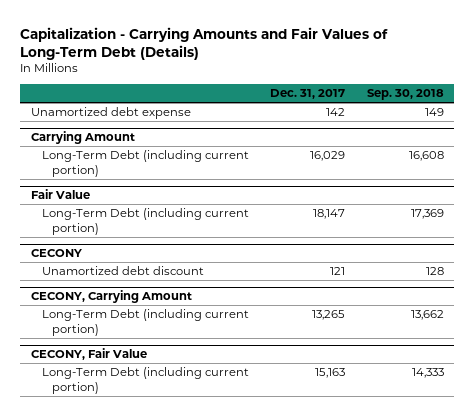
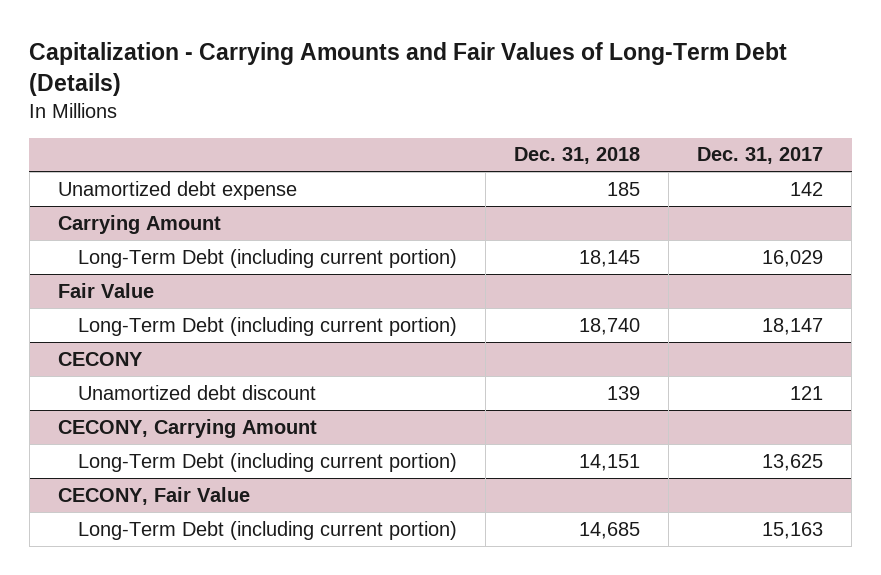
[366,89,444,101] Sep. 30, 2018 -> none
none -> [514,147,641,165] Dec. 31, 2018
[312,310,346,321] 13,265 -> [762,453,824,471] 13,625

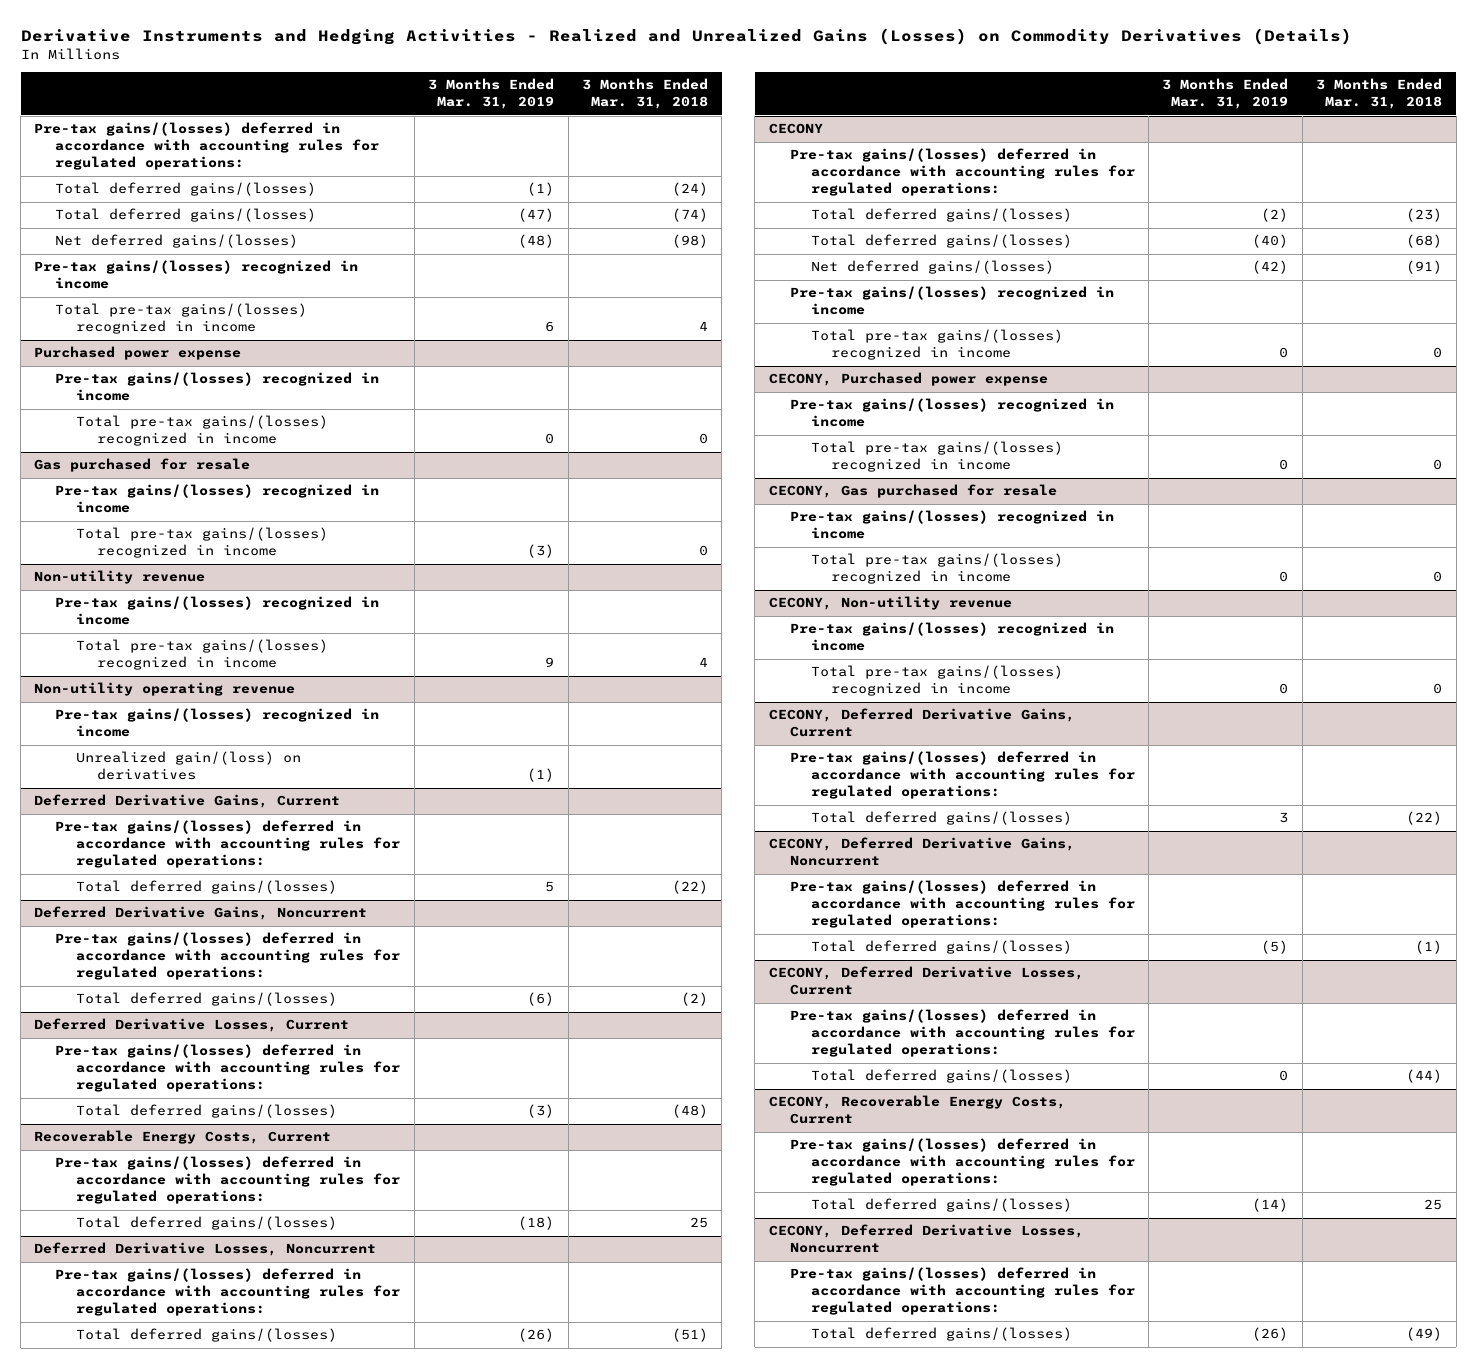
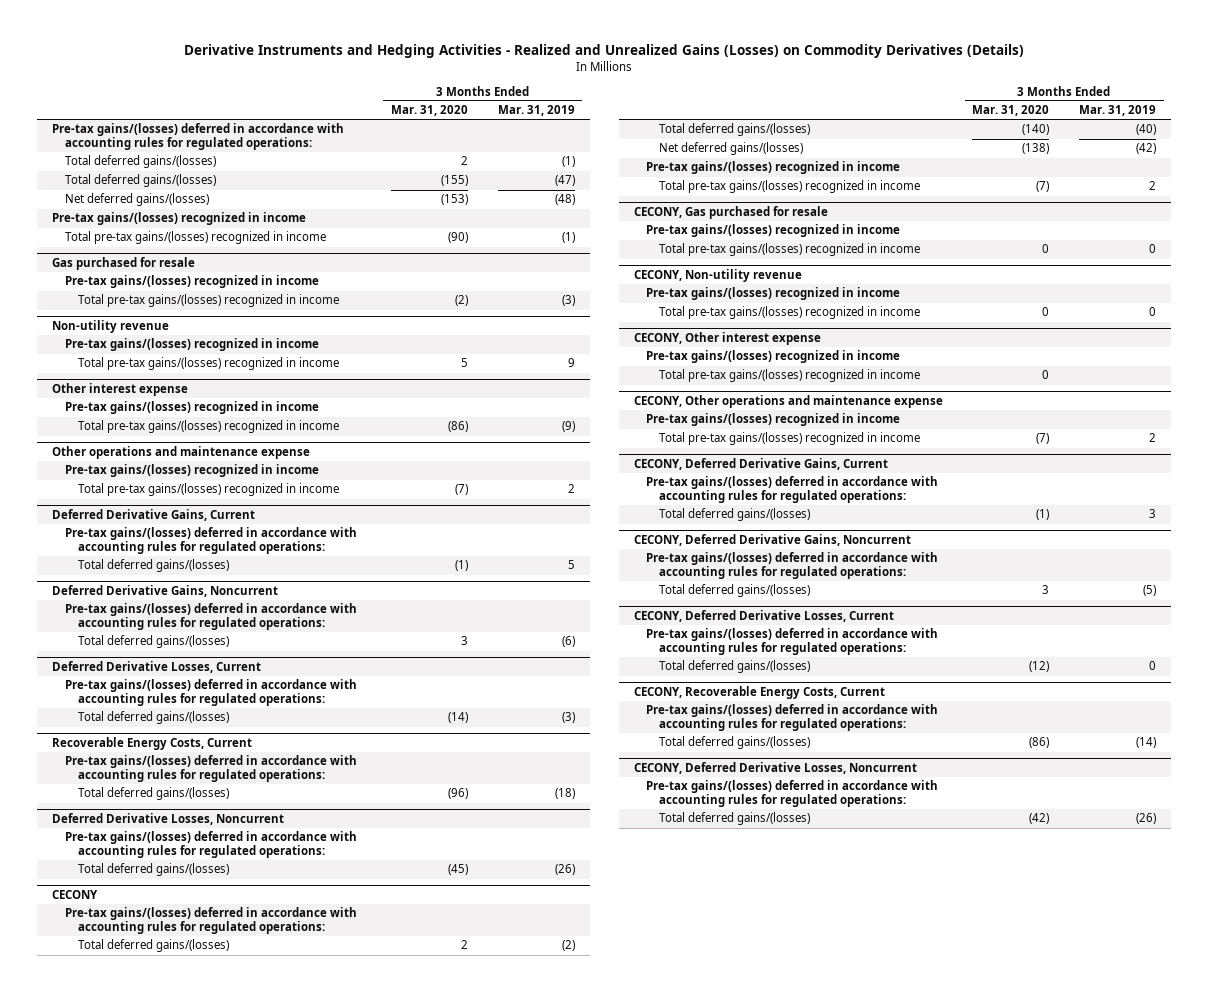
[581,78,708,110] 3 Months Ended Mar. 31, 2018 -> none
none -> [390,105,468,117] Mar. 31, 2020
[34,346,242,361] Purchased power expense -> none
[55,372,380,402] Pre-tax gains/(losses) recognized in income -> none
[76,415,329,447] Total pre-tax gains/(losses) recognized in income -> none
[545,321,555,333] 6 -> [561,232,575,244] (1)
[34,682,296,697] Non-utility operating revenue -> none
none -> [51,383,188,397] Other interest expense
[76,751,302,781] Unrealized gain/(loss) on derivatives -> none
none -> [77,420,339,434] Total pre-tax gains/(losses) recognized in income
none -> [51,446,310,460] Other operations and maintenance expense
none -> [64,464,319,478] Pre-tax gains/(losses) recognized in income
none -> [77,483,339,497] Total pre-tax gains/(losses) recognized in income
[768,372,1048,387] CECONY, Purchased power expense -> none
[789,398,1114,428] Pre-tax gains/(losses) recognized in income -> none
[810,441,1063,473] Total pre-tax gains/(losses) recognized in income -> none
[1279,347,1289,359] 0 -> [1149,181,1157,191] 2
none -> [633,332,821,346] CECONY, Other interest expense
none -> [646,350,901,364] Pre-tax gains/(losses) recognized in income
none -> [659,369,921,383] Total pre-tax gains/(losses) recognized in income
none -> [633,395,943,409] CECONY, Other operations and maintenance expense
none -> [646,413,901,427] Pre-tax gains/(losses) recognized in income
none -> [659,432,921,446] Total pre-tax gains/(losses) recognized in income

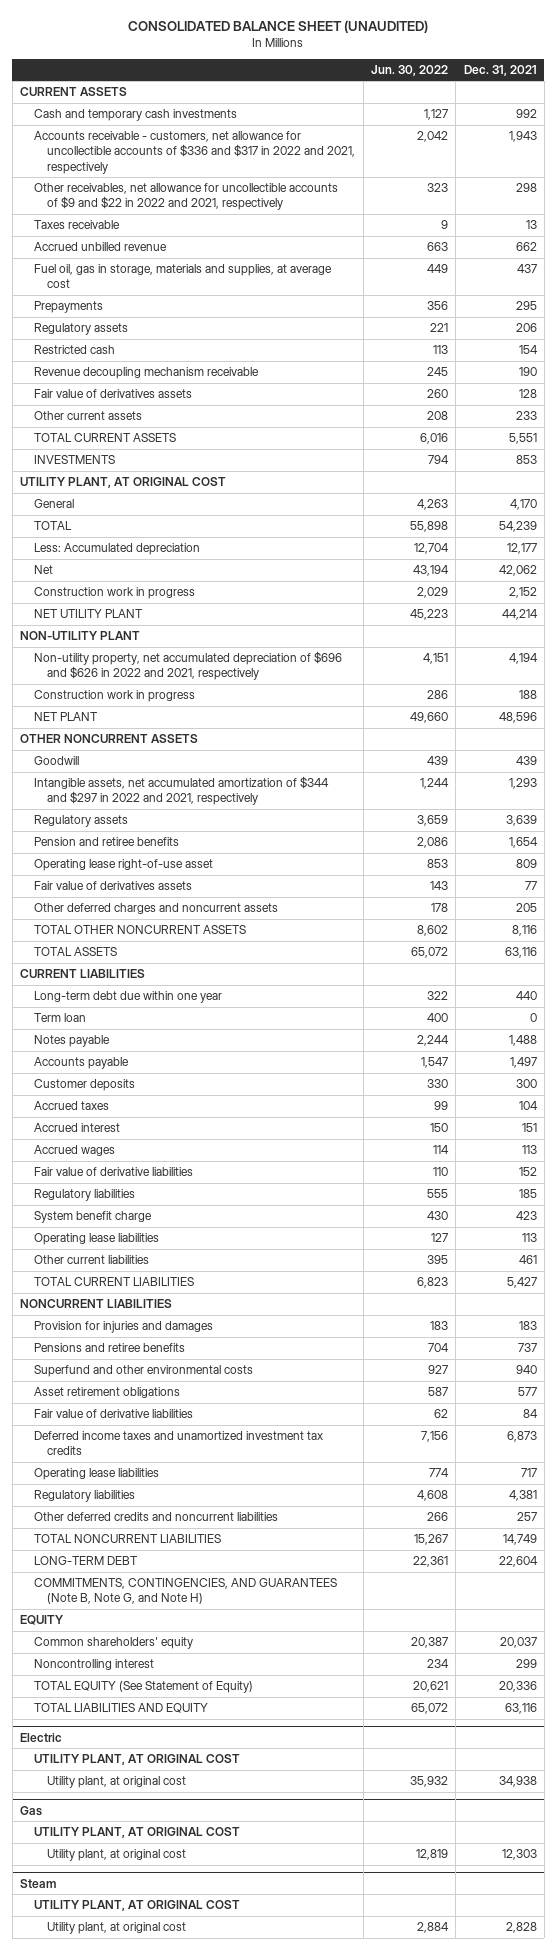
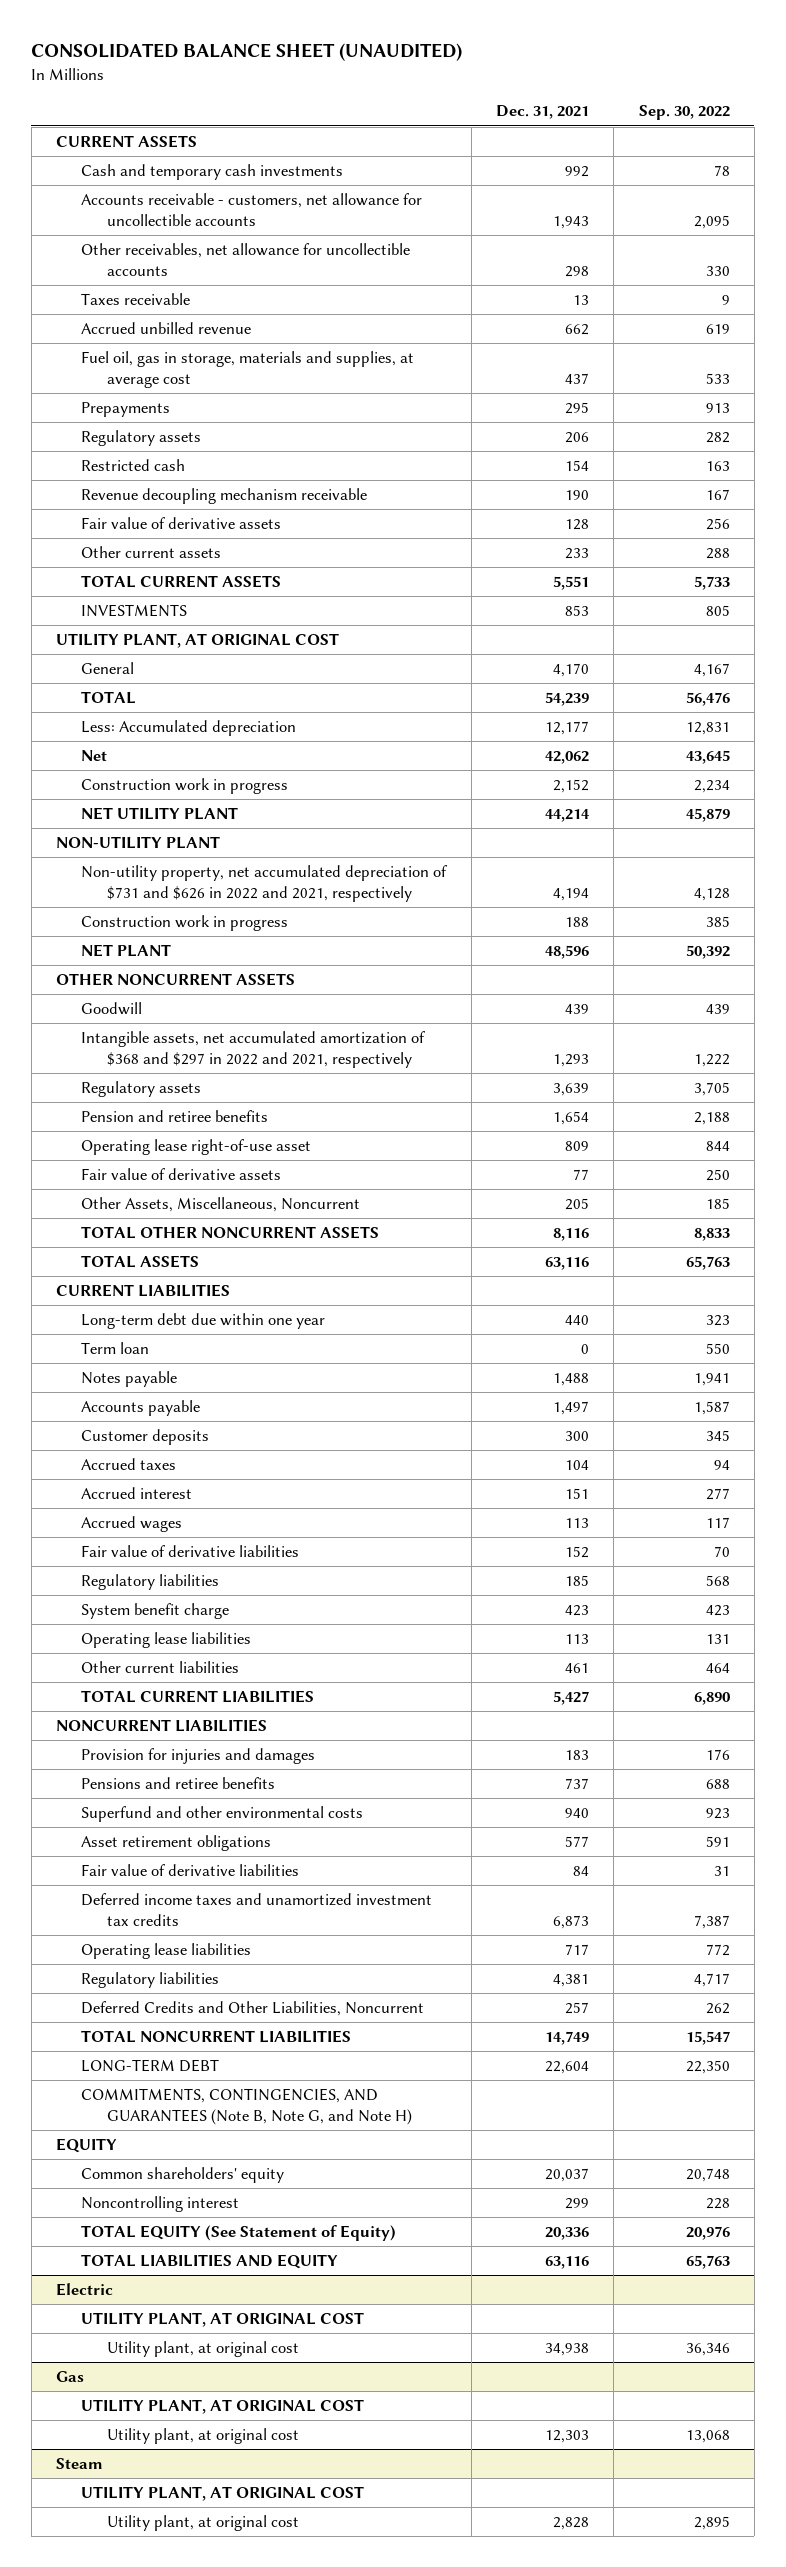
[371,64,449,76] Jun. 30, 2022 -> none
none -> [638,105,730,121] Sep. 30, 2022
[33,131,356,174] Accounts receivable - customers, net allowance for uncollectible accounts of $336 and $317 in 2022 and 2021, respectively -> [81,193,423,227] Accounts receivable - customers, net allowance for uncollectible accounts
[33,183,338,211] Other receivables, net allowance for uncollectible accounts of $9 and $22 in 2022 and 2021, respectively -> [81,243,411,277] Other receivables, net allowance for uncollectible accounts
[33,389,192,399] Fair value of derivatives assets -> [81,517,282,530] Fair value of derivative assets
[33,651,342,681] Non-utility property, net accumulated depreciation of $696 and $626 in 2022 and 2021, respectively -> [81,865,448,903] Non-utility property, net accumulated depreciation of $731 and $626 in 2022 and 2021, respectively
[33,776,329,806] Intangible assets, net accumulated amortization of $344 and $297 in 2022 and 2021, respectively -> [81,1031,426,1069] Intangible assets, net accumulated amortization of $368 and $297 in 2022 and 2021, respectively
[33,881,192,891] Fair value of derivatives assets -> [81,1168,282,1181] Fair value of derivative assets
[33,903,278,915] Other deferred charges and noncurrent assets -> [81,1197,361,1213] Other Assets, Miscellaneous, Noncurrent
[33,1512,278,1522] Other deferred credits and noncurrent liabilities -> [81,2001,425,2017] Deferred Credits and Other Liabilities, Noncurrent

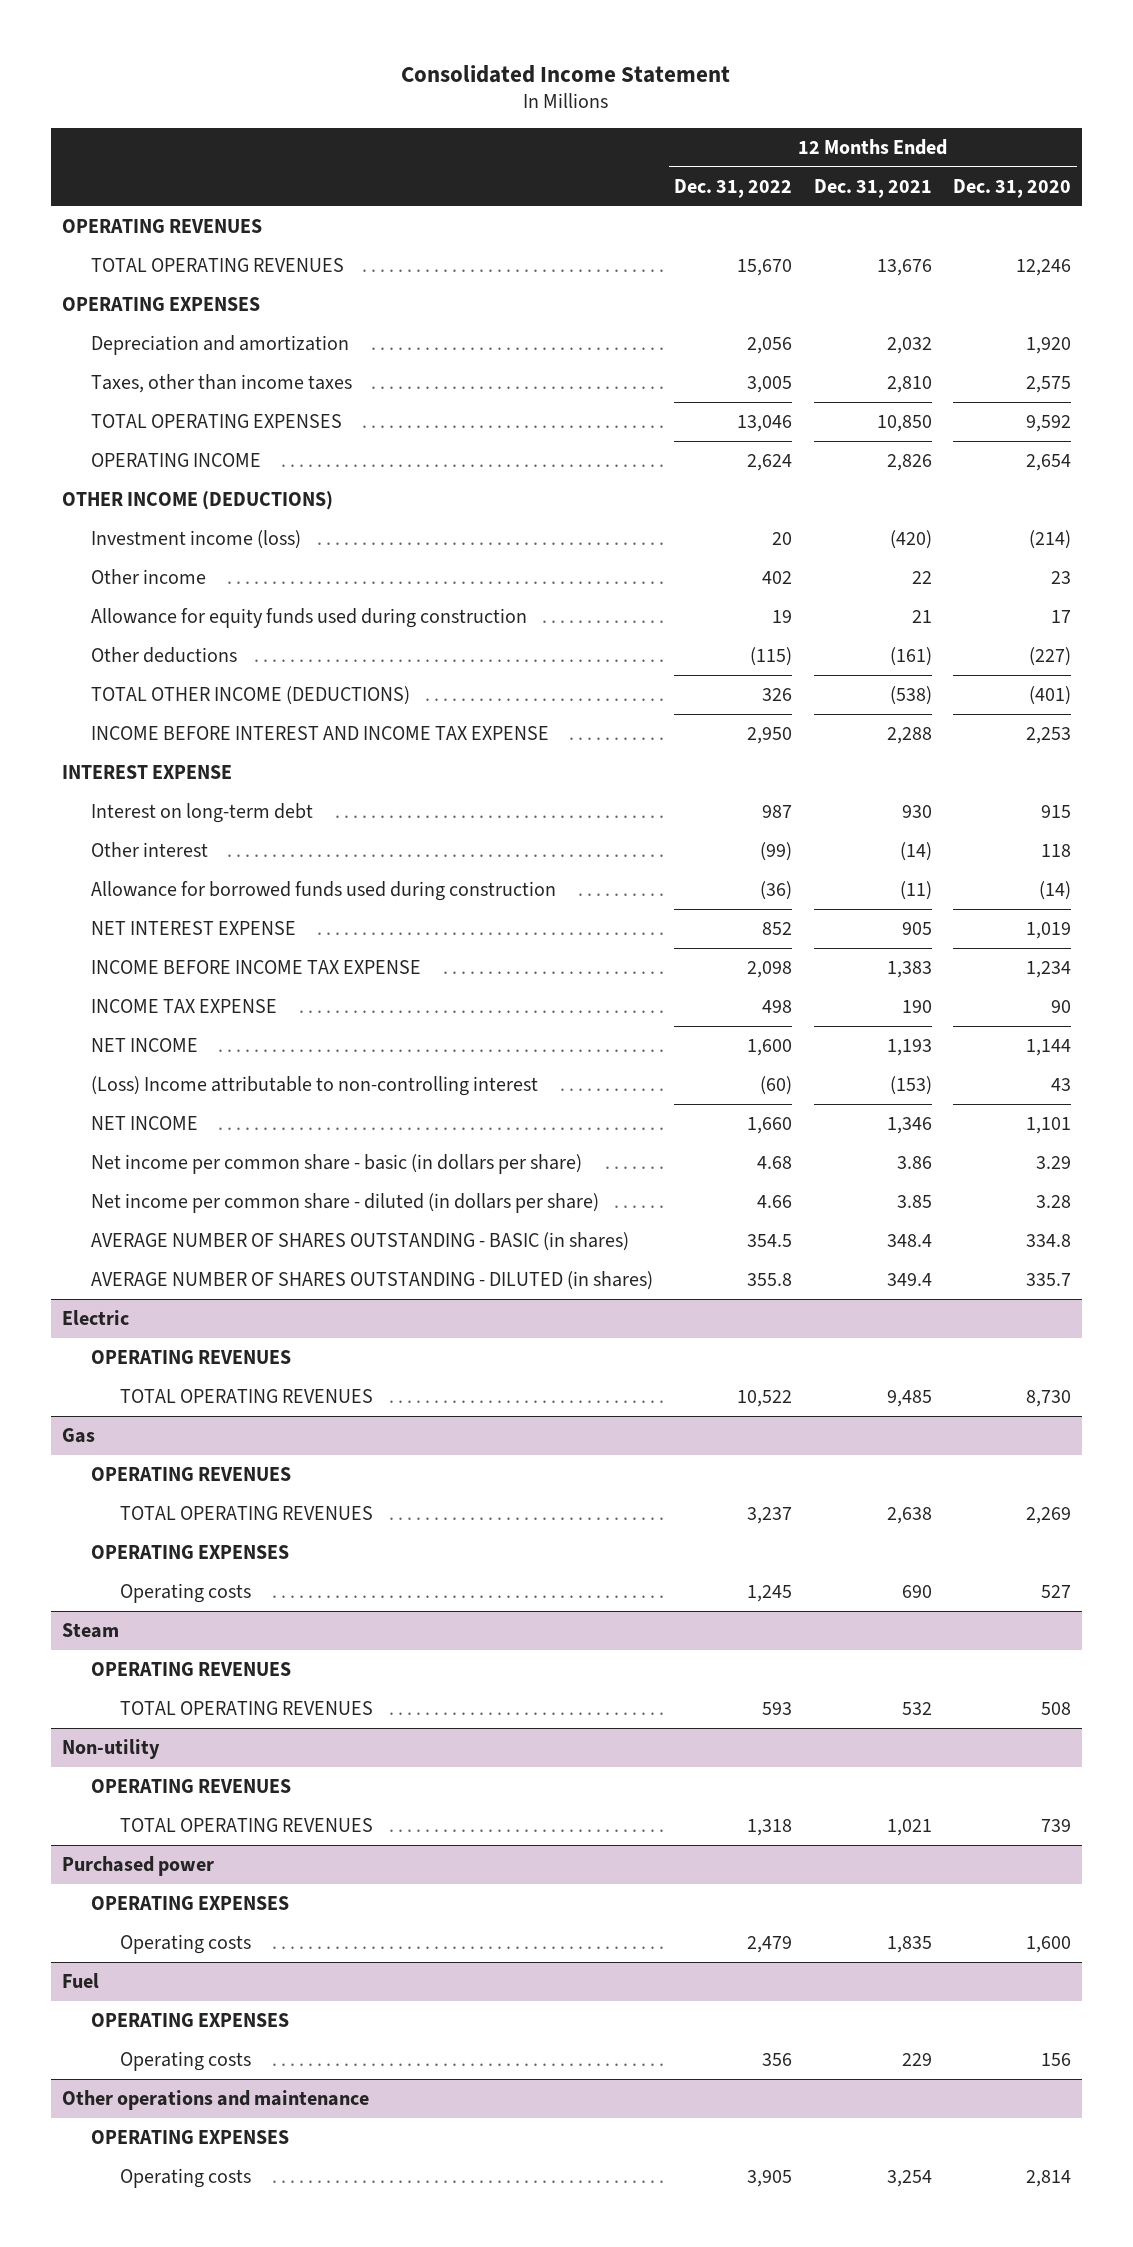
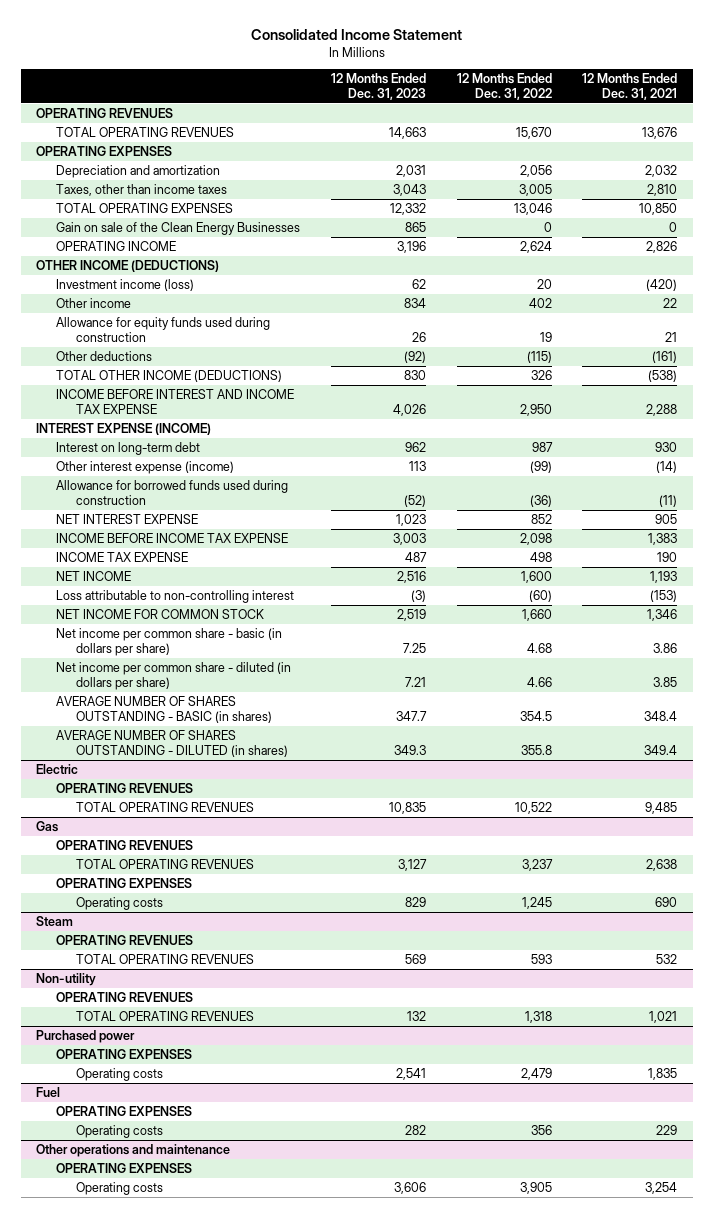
[953,178,1072,198] Dec. 31, 2020 -> none
none -> [330,73,426,100] 12 Months Ended Dec. 31, 2023
none -> [55,221,300,235] Gain on sale of the Clean Energy Businesses
[61,764,232,779] INTEREST EXPENSE -> [36,422,212,435] INTEREST EXPENSE (INCOME)
[90,841,208,857] Other interest -> [55,460,234,474] Other interest expense (income)
[90,1075,538,1096] (Loss) Income attributable to non-controlling interest -> [55,589,294,603] Loss attributable to non-controlling interest
[90,1115,198,1130] NET INCOME -> [55,608,264,619] NET INCOME FOR COMMON STOCK

